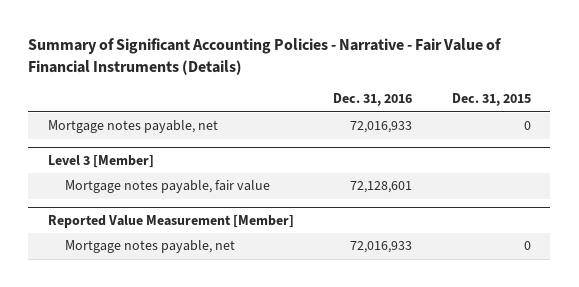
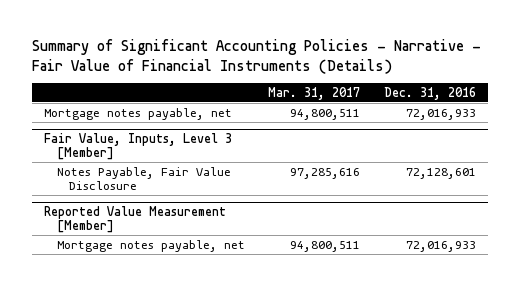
[451,93,531,107] Dec. 31, 2015 -> none
none -> [268,86,361,100] Mar. 31, 2017
[47,154,154,168] Level 3 [Member] -> [43,132,232,161] Fair Value, Inputs, Level 3 [Member]
[65,180,271,194] Mortgage notes payable, fair value -> [56,166,231,190] Notes Payable, Fair Value Disclosure

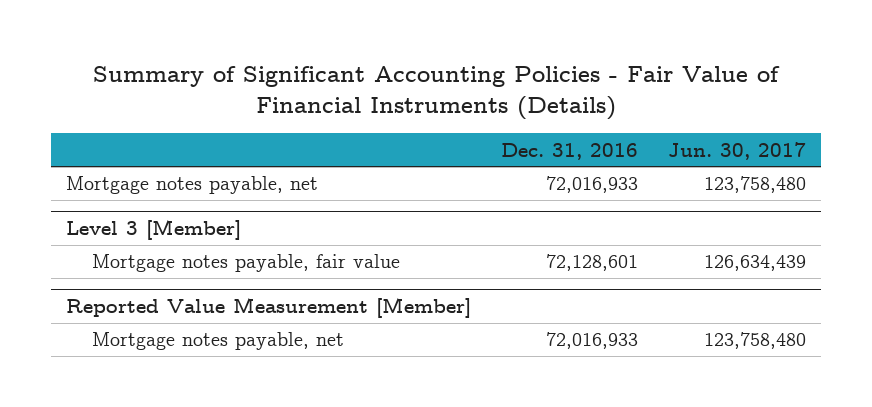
[32,39,482,74] Summary of Significant Accounting Policies - Narrative - Fair Value of Financial Instruments (Details) -> [93,66,781,121] Summary of Significant Accounting Policies - Fair Value of Financial Instruments (Details)
[268,86,361,100] Mar. 31, 2017 -> none
none -> [668,141,807,160] Jun. 30, 2017
[43,132,232,161] Fair Value, Inputs, Level 3 [Member] -> [66,219,242,241] Level 3 [Member]
[56,166,231,190] Notes Payable, Fair Value Disclosure -> [91,254,400,273] Mortgage notes payable, fair value

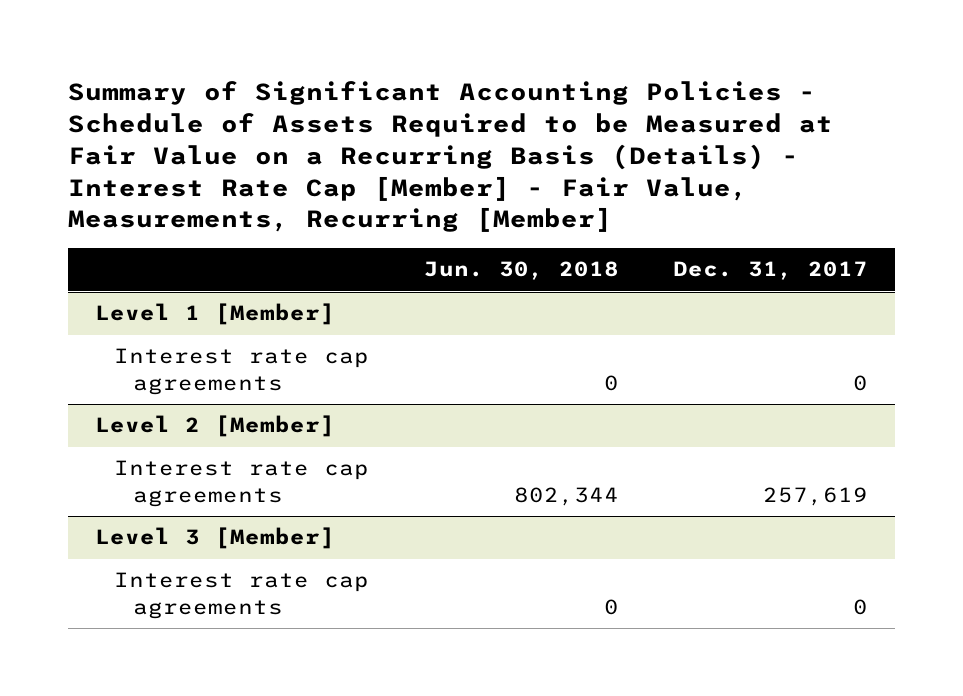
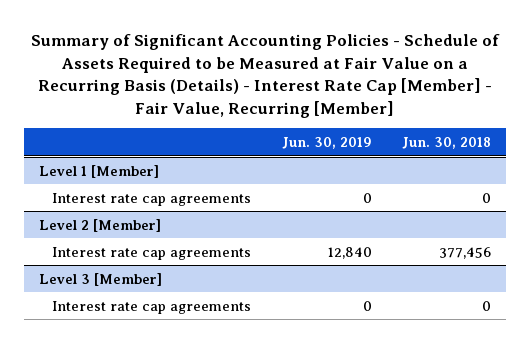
[68,81,834,233] Summary of Significant Accounting Policies - Schedule of Assets Required to be Measured at Fair Value on a Recurring Basis (Details) - Interest Rate Cap [Member] - Fair Value, Measurements, Recurring [Member] -> [31,34,501,118] Summary of Significant Accounting Policies - Schedule of Assets Required to be Measured at Fair Value on a Recurring Basis (Details) - Interest Rate Cap [Member] - Fair Value, Recurring [Member]
[672,261,868,281] Dec. 31, 2017 -> none
none -> [281,136,372,149] Jun. 30, 2019
[513,486,619,506] 802,344 -> [439,246,492,259] 377,456

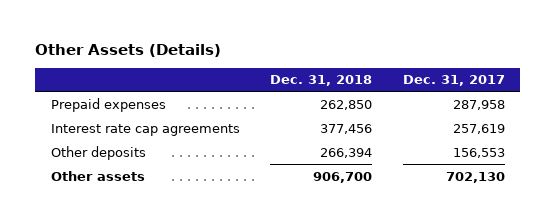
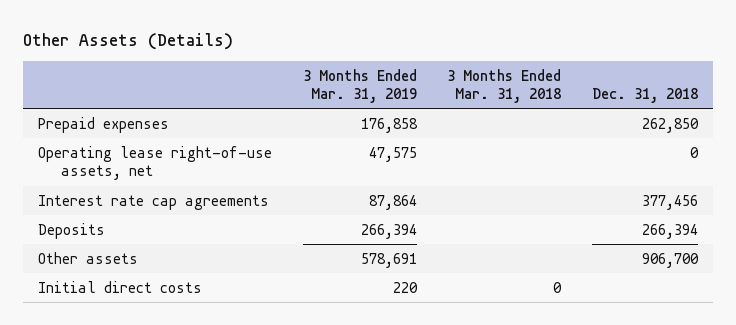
[402,75,505,87] Dec. 31, 2017 -> none
none -> [302,68,417,103] 3 Months Ended Mar. 31, 2019
none -> [447,68,562,103] 3 Months Ended Mar. 31, 2018
none -> [38,145,273,180] Operating lease right-of-use assets, net
[50,145,146,160] Other deposits -> [38,222,106,239] Deposits
none -> [38,280,203,293] Initial direct costs

